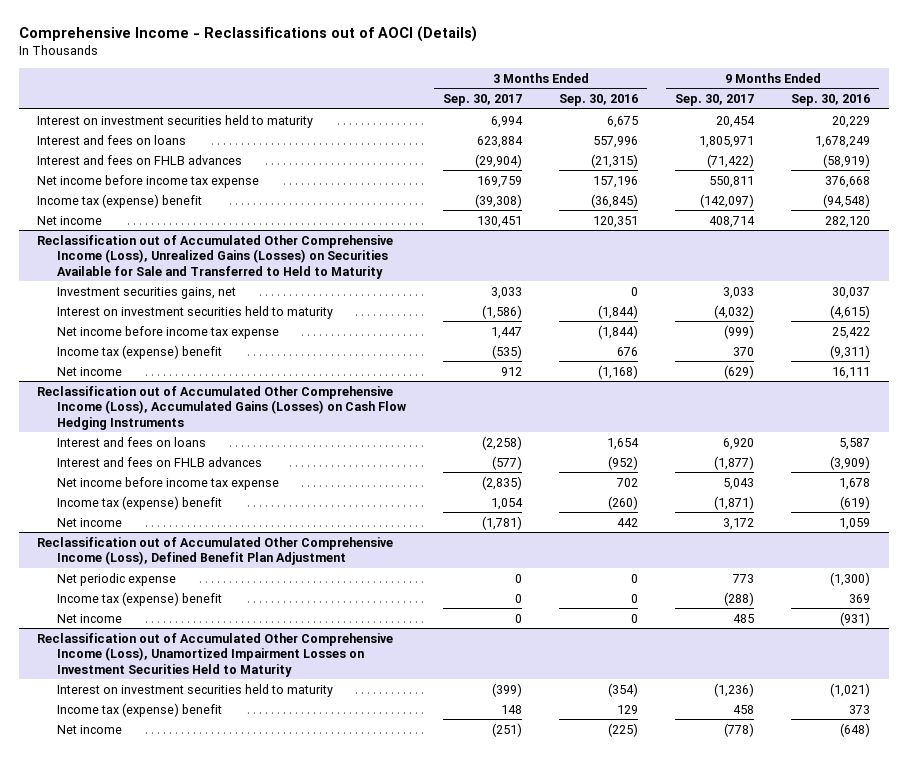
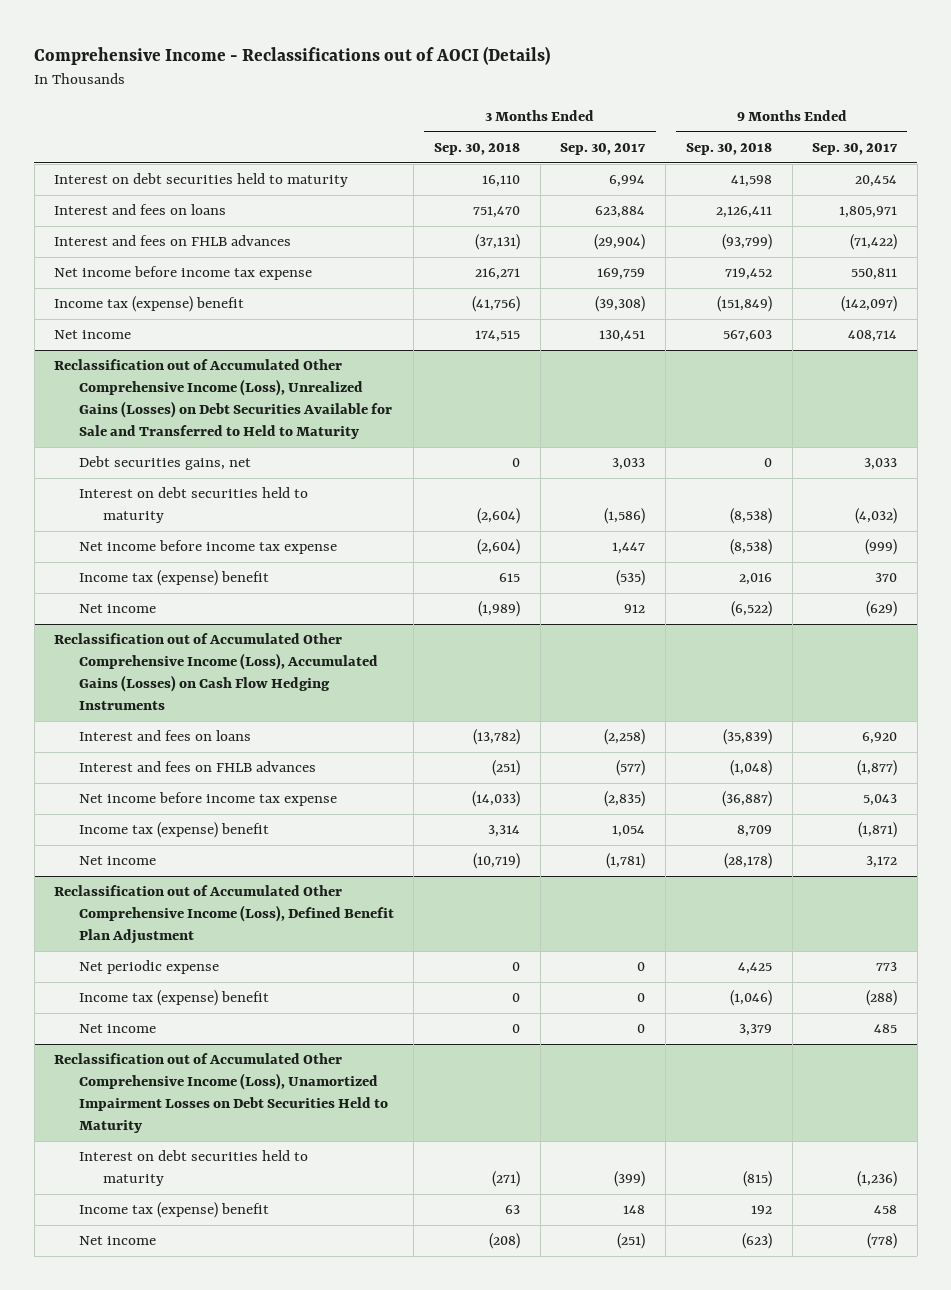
[559,93,639,106] Sep. 30, 2016 -> none
[791,93,871,106] Sep. 30, 2016 -> none
none -> [434,143,521,156] Sep. 30, 2018
none -> [685,143,772,156] Sep. 30, 2018
[37,114,314,128] Interest on investment securities held to maturity -> [54,173,349,188] Interest on debt securities held to maturity
[37,234,394,279] Reclassification out of Accumulated Other Comprehensive Income (Loss), Unrealized Gains (Losses) on Securities Available for Sale and Transferred to Held to Maturity -> [54,359,392,440] Reclassification out of Accumulated Other Comprehensive Income (Loss), Unrealized Gains (Losses) on Debt Securities Available for Sale and Transferred to Held to Maturity
[56,286,236,299] Investment securities gains, net -> [78,456,251,471] Debt securities gains, net
[56,305,333,319] Interest on investment securities held to maturity -> [78,487,308,524] Interest on debt securities held to maturity
[37,632,394,677] Reclassification out of Accumulated Other Comprehensive Income (Loss), Unamortized Impairment Losses on Investment Securities Held to Maturity -> [54,1053,388,1134] Reclassification out of Accumulated Other Comprehensive Income (Loss), Unamortized Impairment Losses on Debt Securities Held to Maturity
[56,683,333,697] Interest on investment securities held to maturity -> [78,1150,308,1187] Interest on debt securities held to maturity

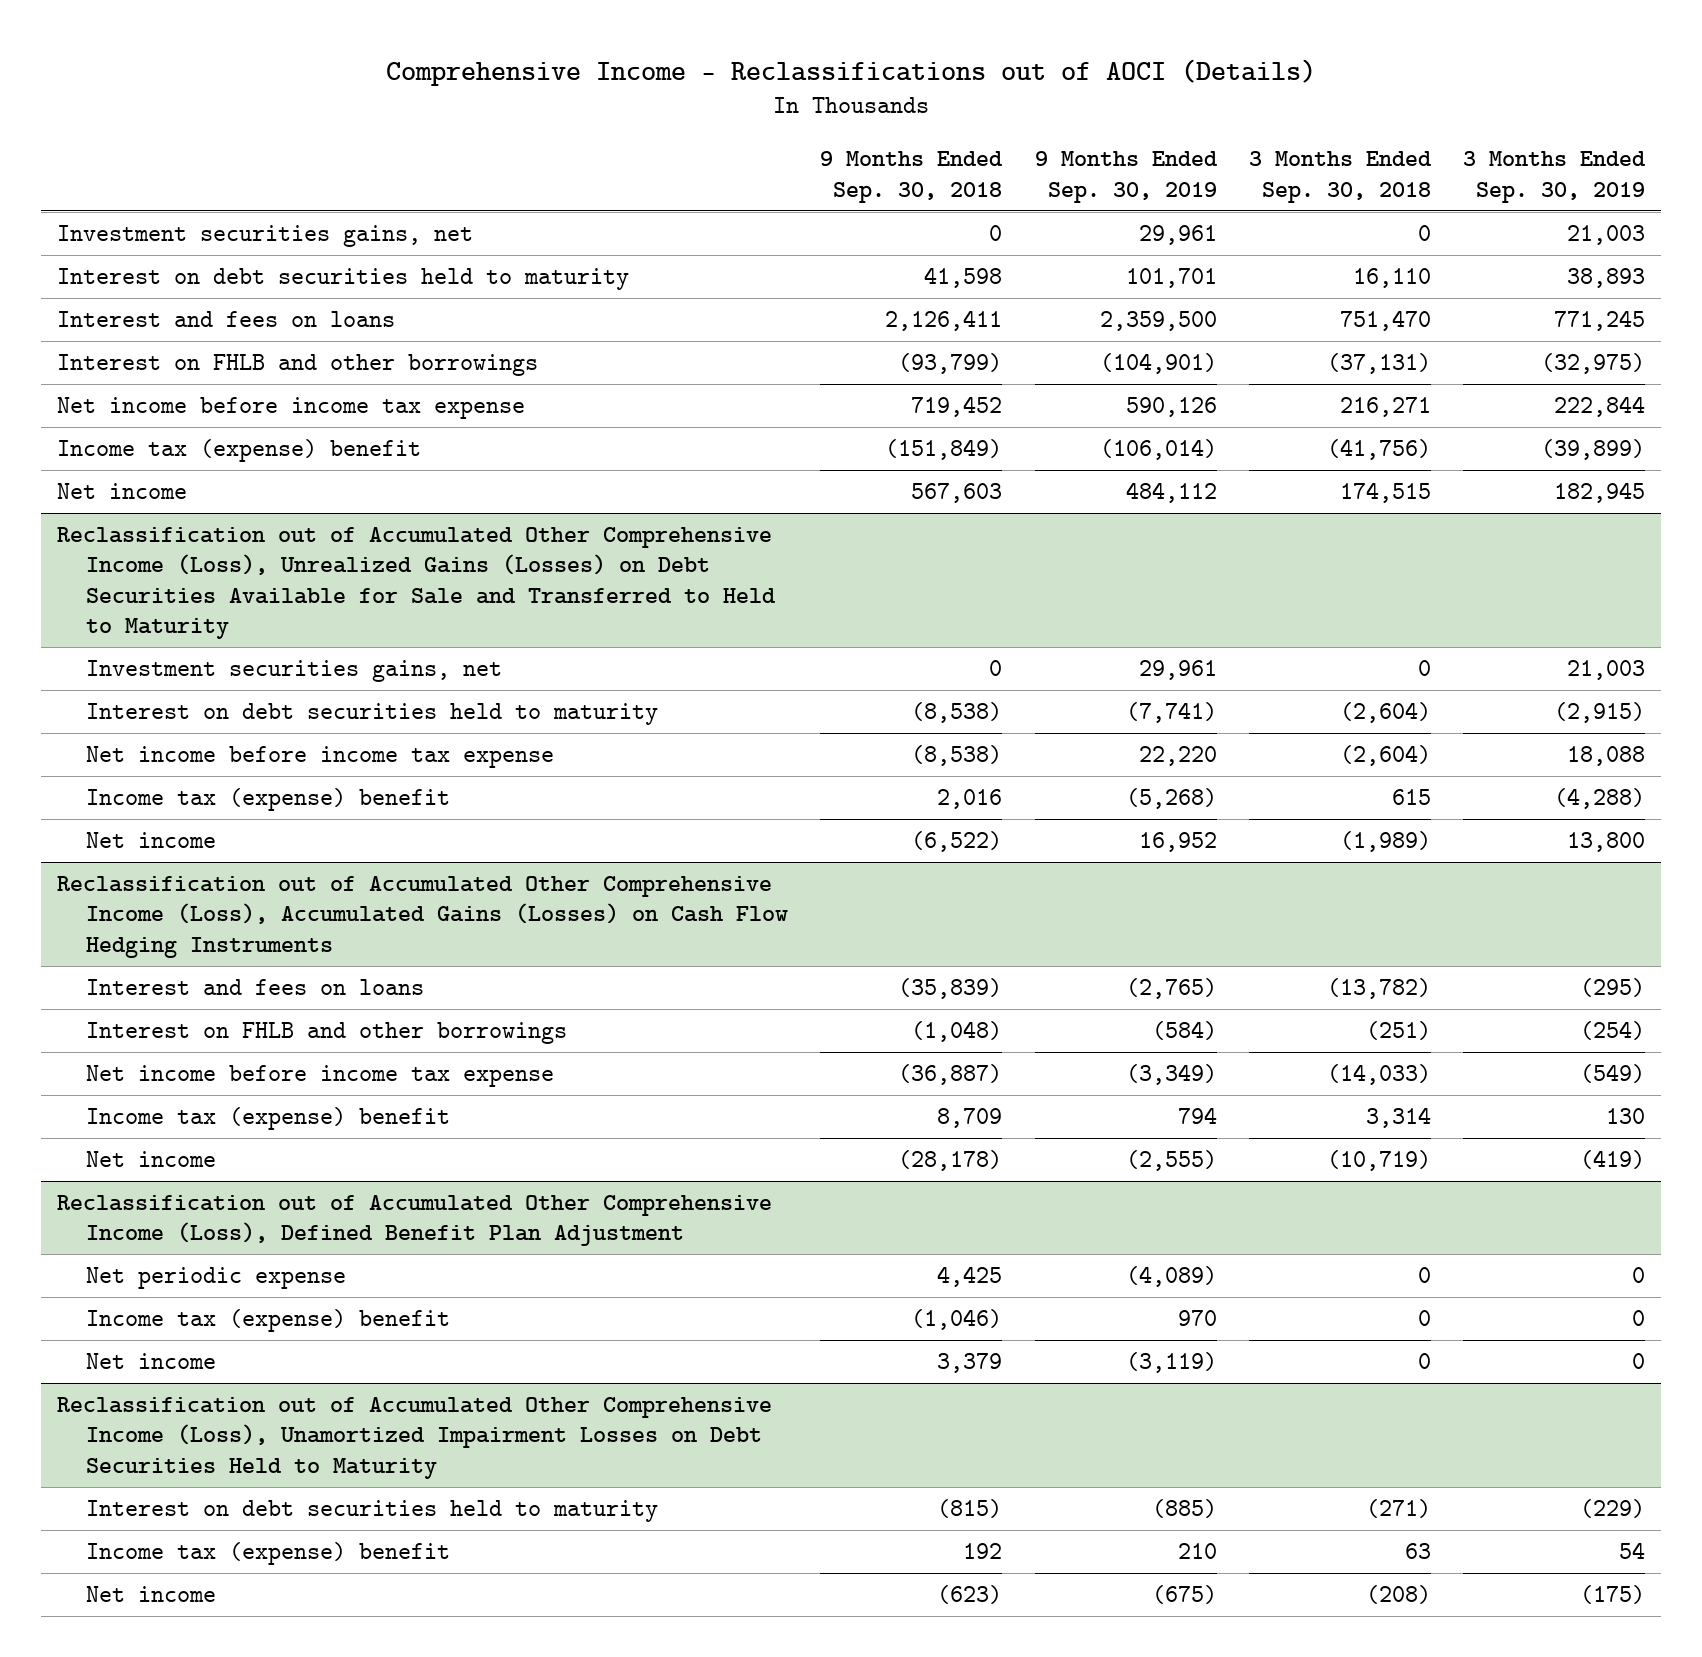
[560,143,647,156] Sep. 30, 2017 -> none
[812,143,899,156] Sep. 30, 2017 -> none
none -> [1034,151,1218,203] 9 Months Ended Sep. 30, 2019
none -> [1462,151,1646,203] 3 Months Ended Sep. 30, 2019
none -> [57,224,474,247] Investment securities gains, net
[54,235,292,247] Interest and fees on FHLB advances -> [57,353,539,376] Interest on FHLB and other borrowings
[78,456,251,471] Debt securities gains, net -> [86,659,503,682] Investment securities gains, net
[78,761,316,773] Interest and fees on FHLB advances -> [86,1021,568,1044] Interest on FHLB and other borrowings

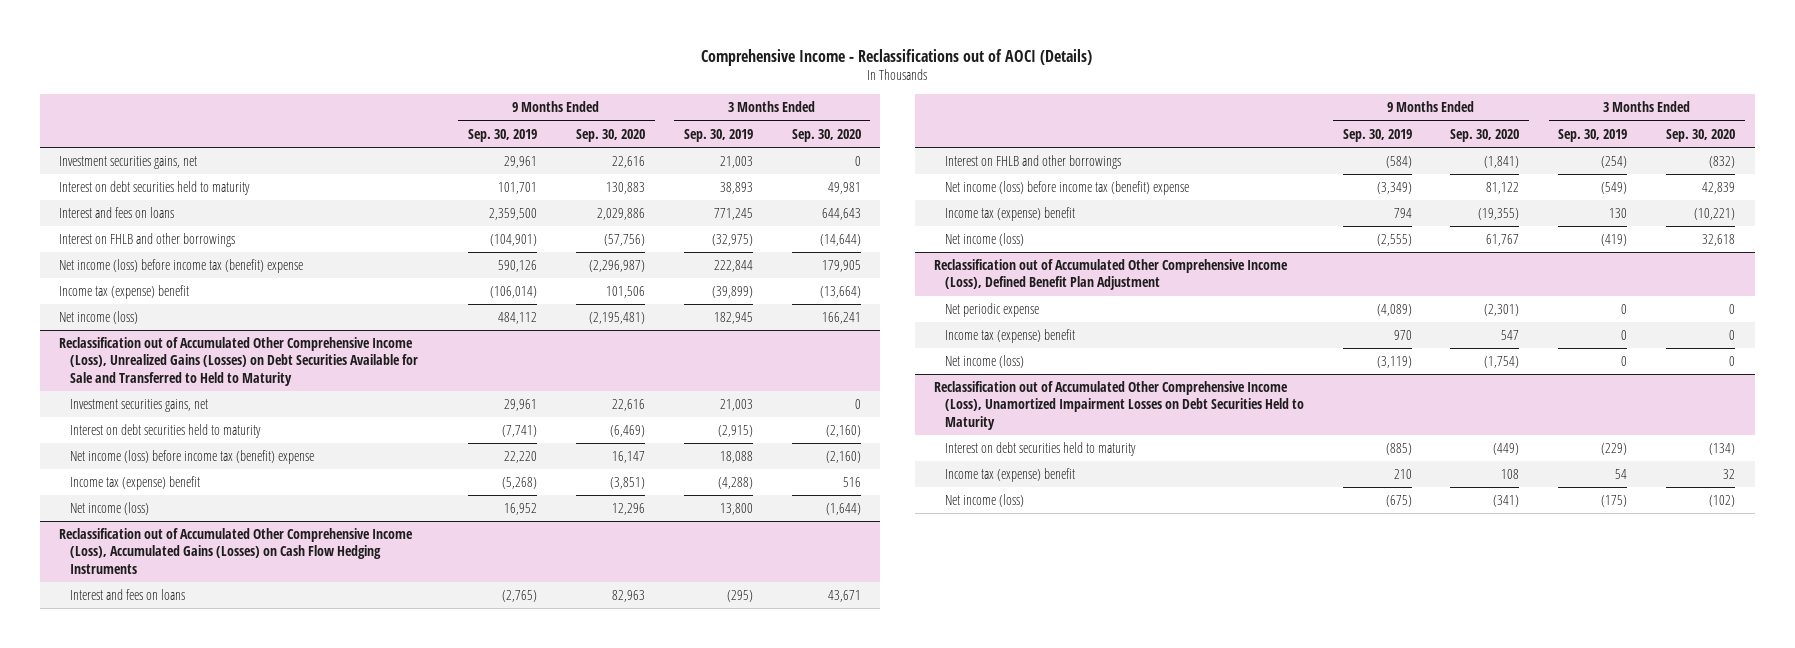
[820,151,1004,203] 9 Months Ended Sep. 30, 2018 -> none
[1248,151,1432,203] 3 Months Ended Sep. 30, 2018 -> none
none -> [575,128,645,142] Sep. 30, 2020
none -> [791,128,861,142] Sep. 30, 2020
[57,396,526,419] Net income before income tax expense -> [59,259,304,274] Net income (loss) before income tax (benefit) expense
[57,482,188,499] Net income -> [59,311,139,325] Net income (loss)
[86,745,555,768] Net income before income tax expense -> [69,450,314,465] Net income (loss) before income tax (benefit) expense
[86,831,217,848] Net income -> [69,502,149,516] Net income (loss)
[86,1064,555,1087] Net income before income tax expense -> [944,181,1189,196] Net income (loss) before income tax (benefit) expense
[86,1150,217,1167] Net income -> [944,233,1024,247] Net income (loss)
[86,1352,217,1369] Net income -> [944,355,1024,369] Net income (loss)
[86,1585,217,1602] Net income -> [944,494,1024,508] Net income (loss)

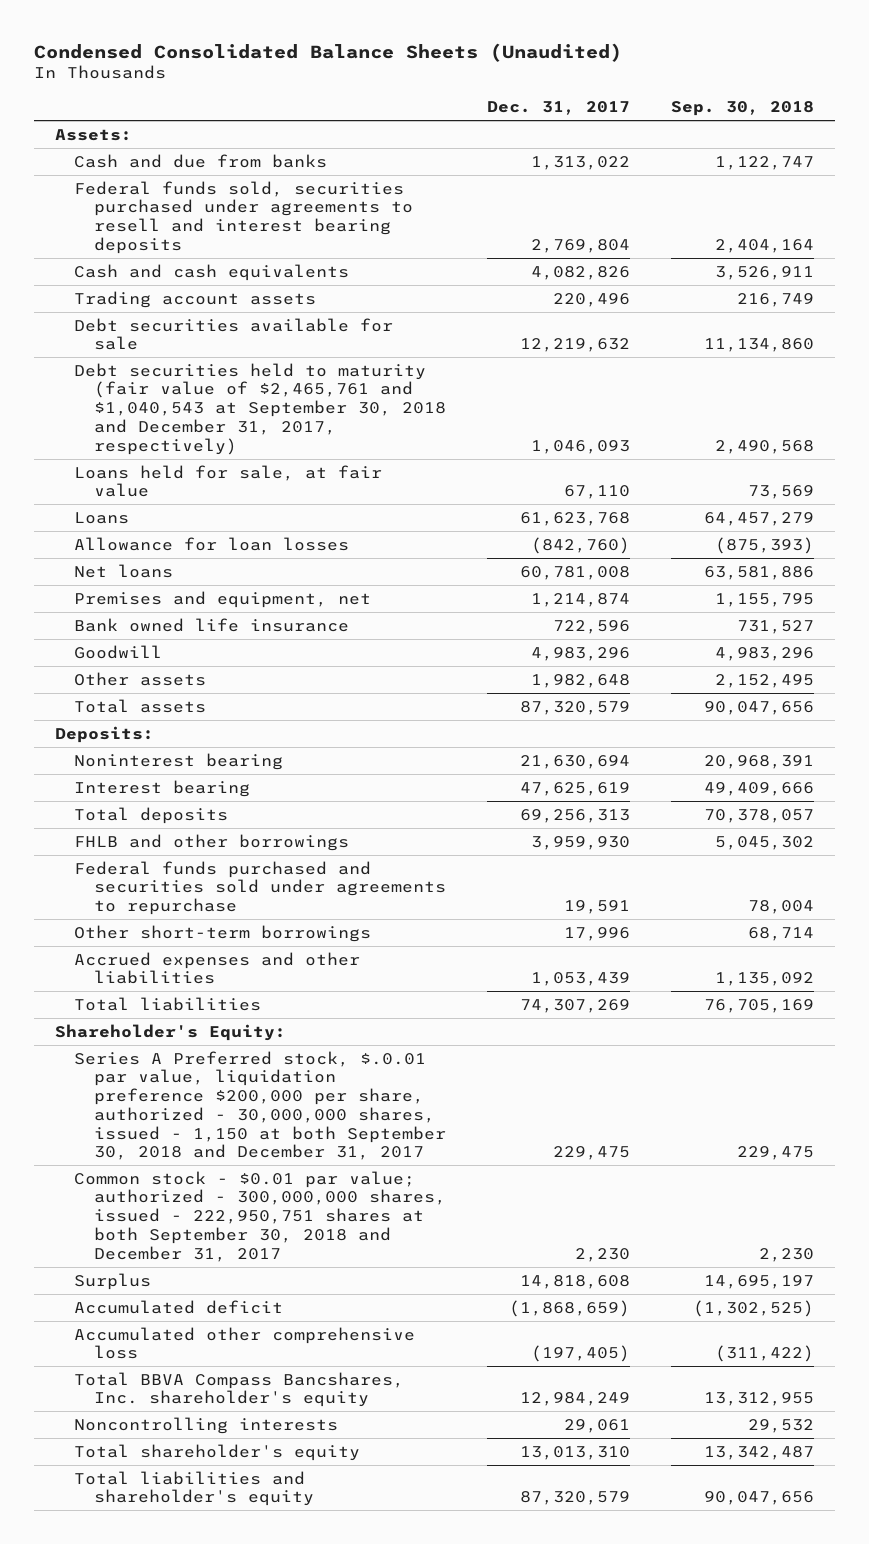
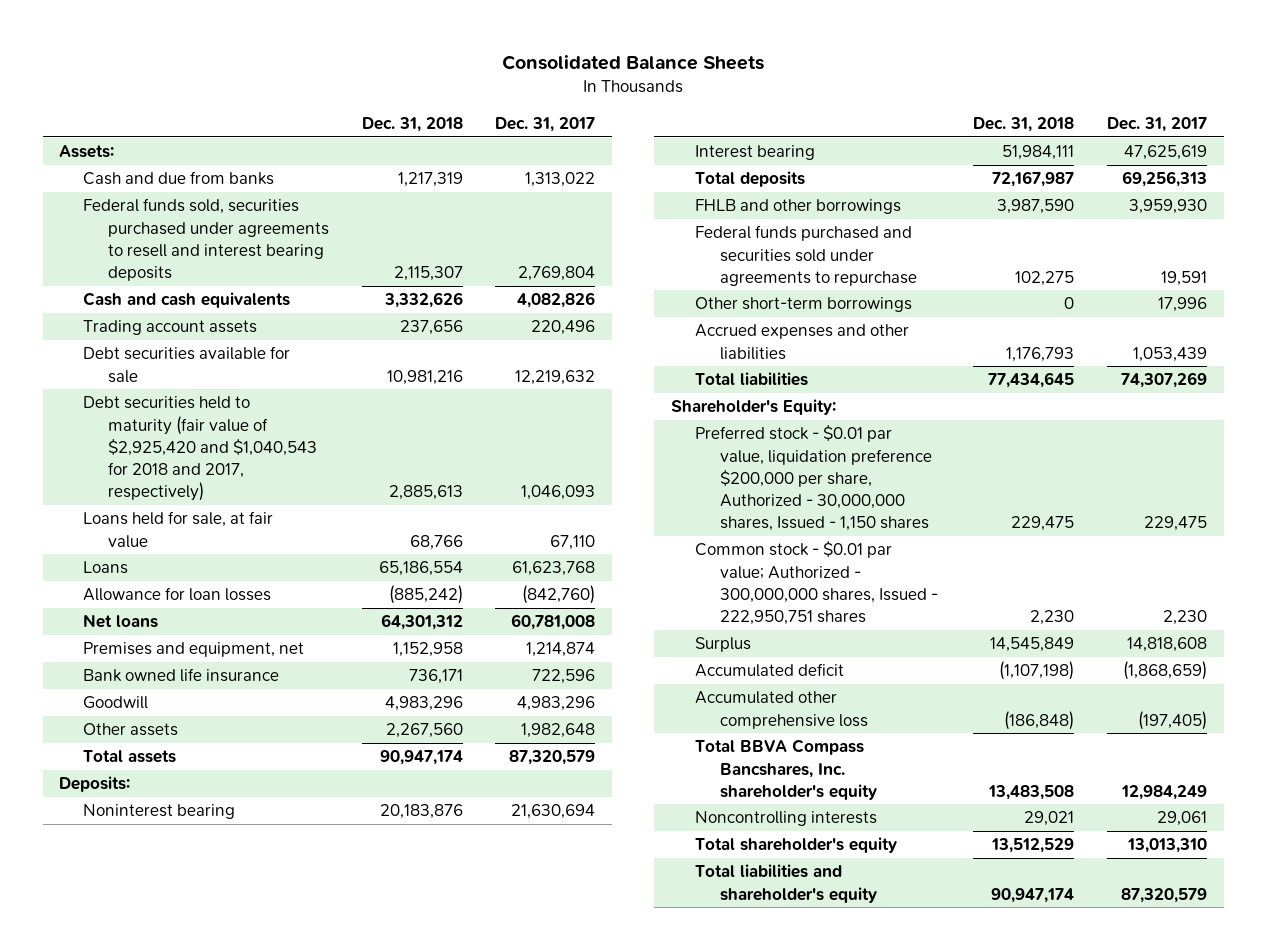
[34,42,623,62] Condensed Consolidated Balance Sheets (Unaudited) -> [502,55,765,71] Consolidated Balance Sheets
[671,101,815,117] Sep. 30, 2018 -> none
none -> [361,116,463,132] Dec. 31, 2018
[74,362,447,455] Debt securities held to maturity (fair value of $2,465,761 and $1,040,543 at September 30, 2018 and December 31, 2017, respectively) -> [83,396,317,501] Debt securities held to maturity (fair value of $2,925,420 and $1,040,543 for 2018 and 2017, respectively)
[74,1050,447,1161] Series A Preferred stock, $.0.01 par value, liquidation preference $200,000 per share, authorized - 30,000,000 shares, issued - 1,150 at both September 30, 2018 and December 31, 2017 -> [695,425,932,531] Preferred stock - $0.01 par value, liquidation preference $200,000 per share, Authorized - 30,000,000 shares, Issued - 1,150 shares
[74,1170,447,1262] Common stock - $0.01 par value; authorized - 300,000,000 shares, issued - 222,950,751 shares at both September 30, 2018 and December 31, 2017 -> [695,541,938,625] Common stock - $0.01 par value; Authorized - 300,000,000 shares, Issued - 222,950,751 shares

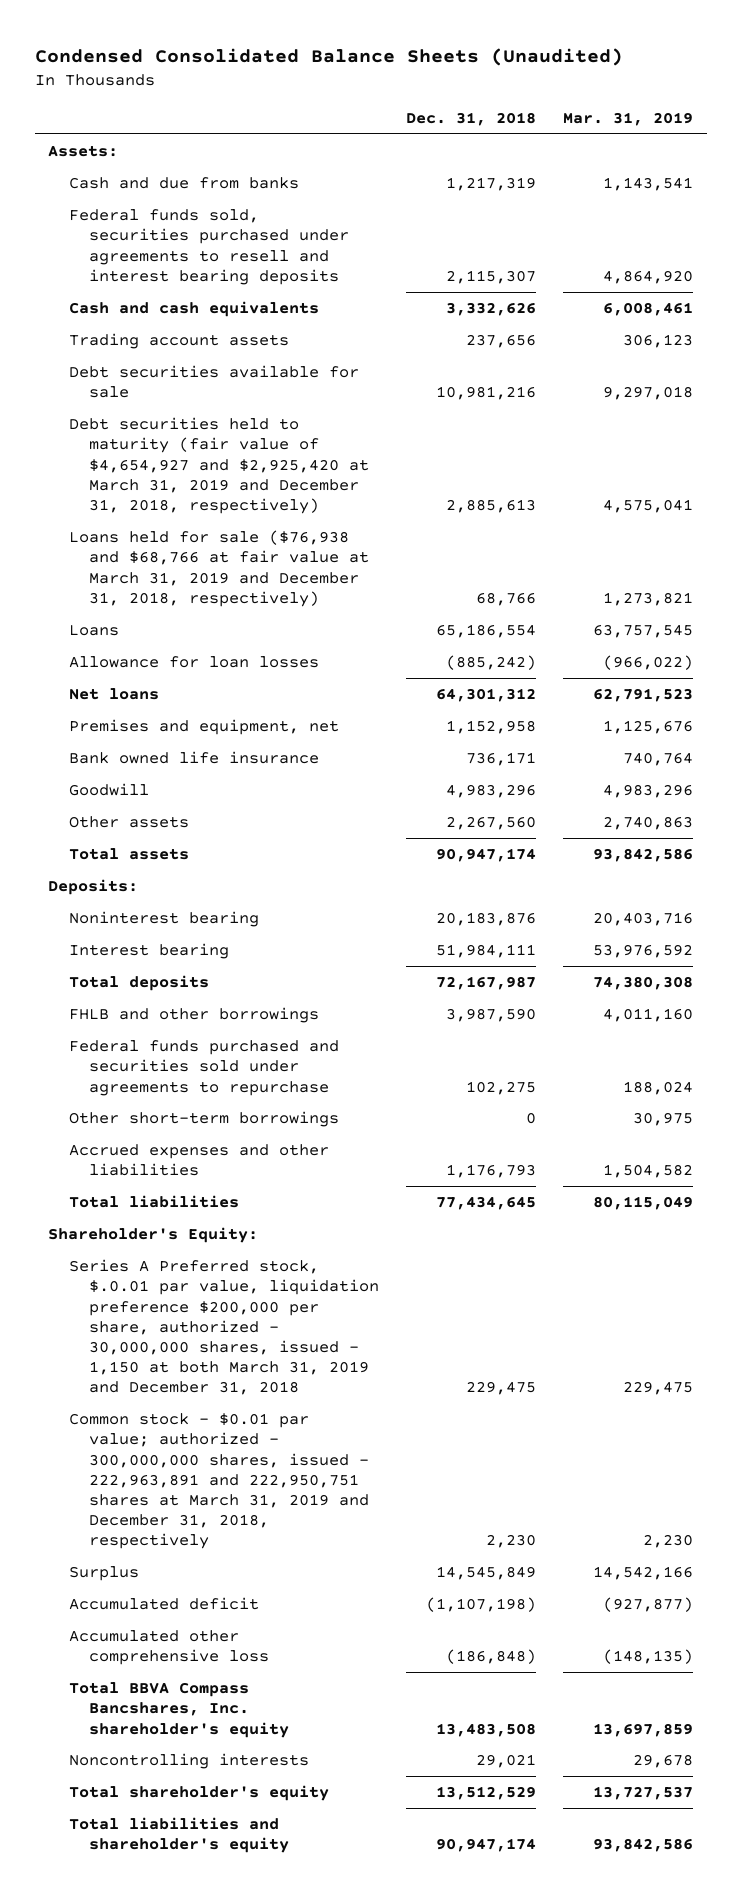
[502,55,765,71] Consolidated Balance Sheets -> [34,47,623,66] Condensed Consolidated Balance Sheets (Unaudited)
[495,116,596,132] Dec. 31, 2017 -> none
none -> [563,111,694,126] Mar. 31, 2019
[83,396,317,501] Debt securities held to maturity (fair value of $2,925,420 and $1,040,543 for 2018 and 2017, respectively) -> [68,417,370,514] Debt securities held to maturity (fair value of $4,654,927 and $2,925,420 at March 31, 2019 and December 31, 2018, respectively)
[83,511,274,548] Loans held for sale, at fair value -> [68,530,370,607] Loans held for sale ($76,938 and $68,766 at fair value at March 31, 2019 and December 31, 2018, respectively)
[695,425,932,531] Preferred stock - $0.01 par value, liquidation preference $200,000 per share, Authorized - 30,000,000 shares, Issued - 1,150 shares -> [68,1259,380,1396] Series A Preferred stock, $.0.01 par value, liquidation preference $200,000 per share, authorized - 30,000,000 shares, issued - 1,150 at both March 31, 2019 and December 31, 2018
[695,541,938,625] Common stock - $0.01 par value; Authorized - 300,000,000 shares, Issued - 222,950,751 shares -> [68,1413,370,1550] Common stock - $0.01 par value; authorized - 300,000,000 shares, issued - 222,963,891 and 222,950,751 shares at March 31, 2019 and December 31, 2018, respectively

